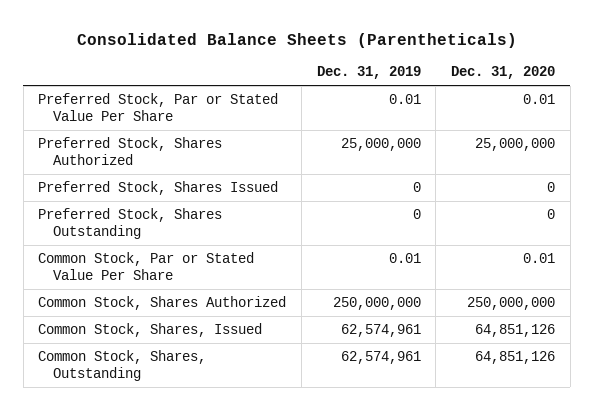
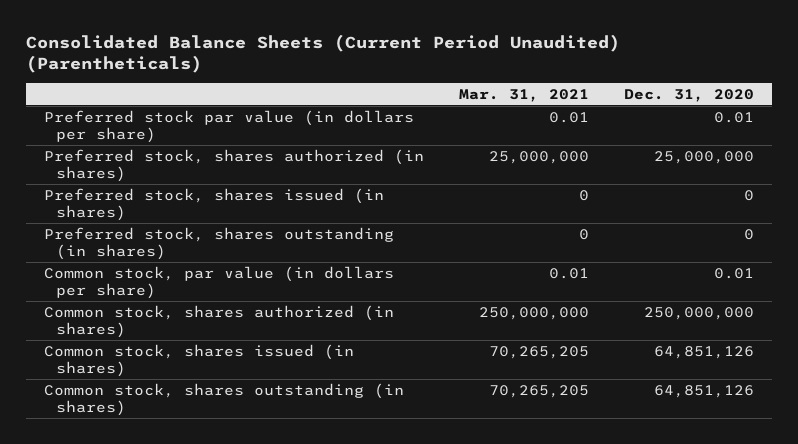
[76,32,517,48] Consolidated Balance Sheets (Parentheticals) -> [26,33,621,74] Consolidated Balance Sheets (Current Period Unaudited) (Parentheticals)
[316,66,421,80] Dec. 31, 2019 -> none
none -> [459,89,590,103] Mar. 31, 2021
[38,92,279,122] Preferred Stock, Par or Stated Value Per Share -> [43,109,414,143] Preferred stock par value (in dollars per share)
[38,136,223,166] Preferred Stock, Shares Authorized -> [43,148,424,182] Preferred stock, shares authorized (in shares)
[38,180,279,195] Preferred Stock, Shares Issued -> [43,187,384,221] Preferred stock, shares issued (in shares)
[38,207,223,240] Preferred Stock, Shares Outstanding -> [43,226,394,260] Preferred stock, shares outstanding (in shares)
[38,251,255,281] Common Stock, Par or Stated Value Per Share -> [43,265,394,299] Common stock, par value (in dollars per share)
[38,295,287,310] Common Stock, Shares Authorized -> [43,304,394,338] Common stock, shares authorized (in shares)
[38,322,263,337] Common Stock, Shares, Issued -> [43,343,354,377] Common stock, shares issued (in shares)
[38,349,207,382] Common Stock, Shares, Outstanding -> [43,382,404,416] Common stock, shares outstanding (in shares)

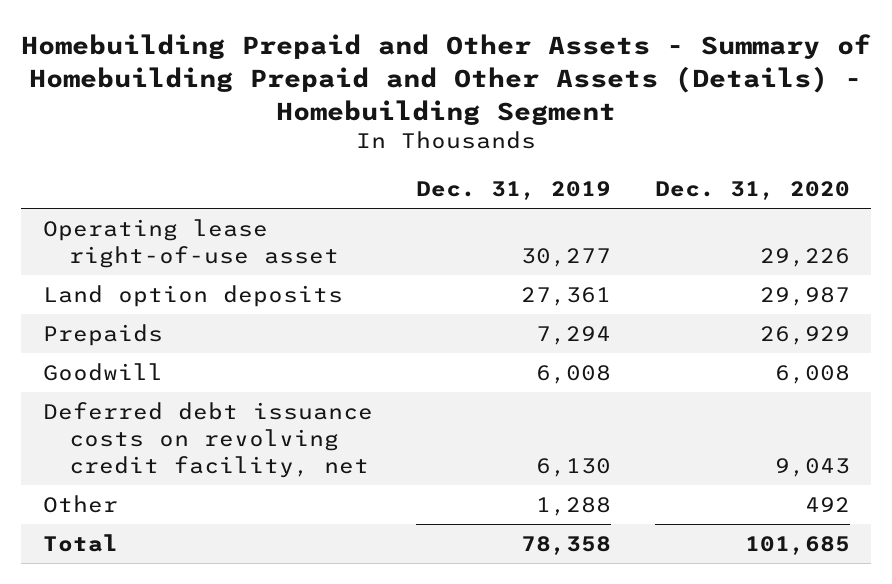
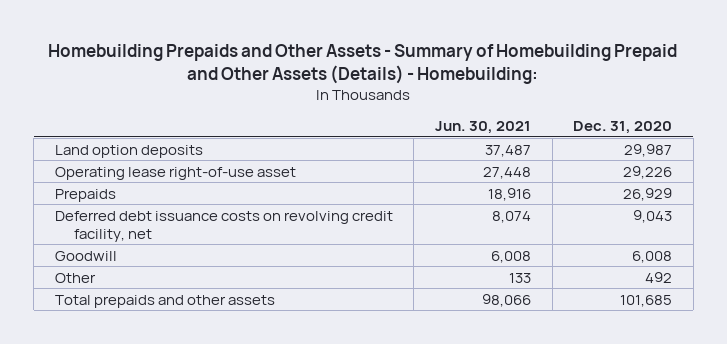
[21,33,872,125] Homebuilding Prepaid and Other Assets - Summary of Homebuilding Prepaid and Other Assets (Details) - Homebuilding Segment -> [48,43,678,84] Homebuilding Prepaids and Other Assets - Summary of Homebuilding Prepaid and Other Assets (Details) - Homebuilding:
[416,181,612,201] Dec. 31, 2019 -> none
none -> [434,120,531,134] Jun. 30, 2021
[42,218,340,268] Operating lease right-of-use asset -> [54,166,296,180] Operating lease right-of-use asset
[42,362,163,381] Goodwill -> [54,250,117,261] Goodwill
[42,533,118,552] Total -> [54,294,275,308] Total prepaids and other assets

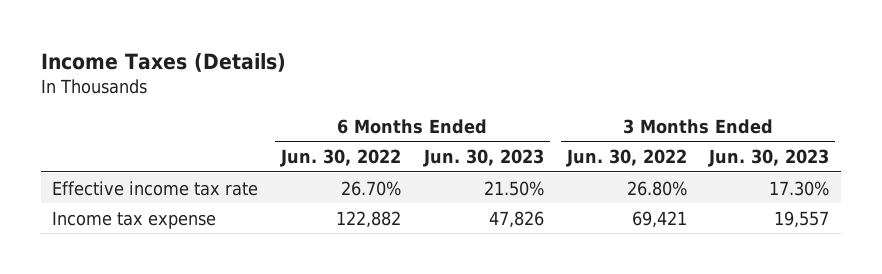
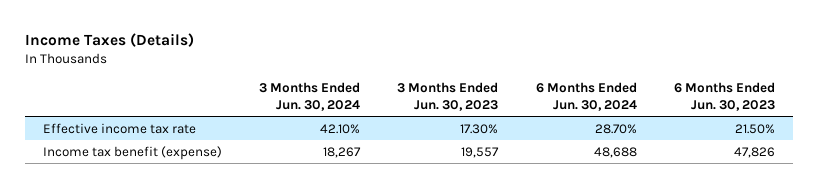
[280,149,402,168] Jun. 30, 2022 -> none
[565,149,687,168] Jun. 30, 2022 -> none
none -> [259,82,361,112] 3 Months Ended Jun. 30, 2024
none -> [535,82,637,112] 6 Months Ended Jun. 30, 2024
[52,210,217,229] Income tax expense -> [43,145,223,160] Income tax benefit (expense)

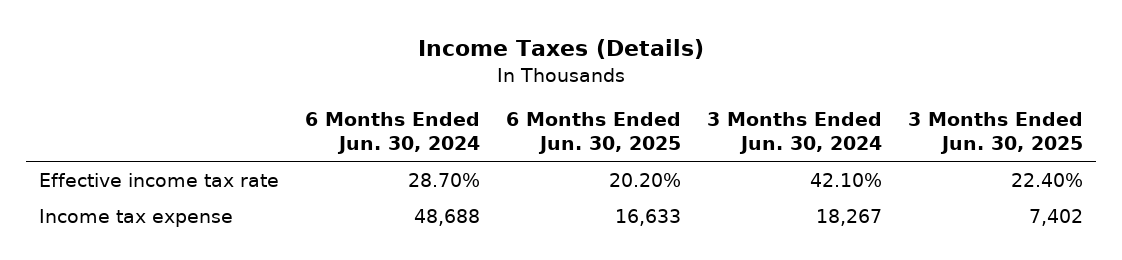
[397,82,499,112] 3 Months Ended Jun. 30, 2023 -> none
[673,82,775,112] 6 Months Ended Jun. 30, 2023 -> none
none -> [505,111,681,155] 6 Months Ended Jun. 30, 2025
none -> [907,111,1083,155] 3 Months Ended Jun. 30, 2025
[43,145,223,160] Income tax benefit (expense) -> [39,208,234,227] Income tax expense

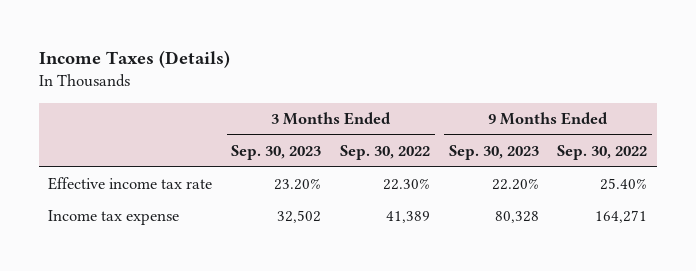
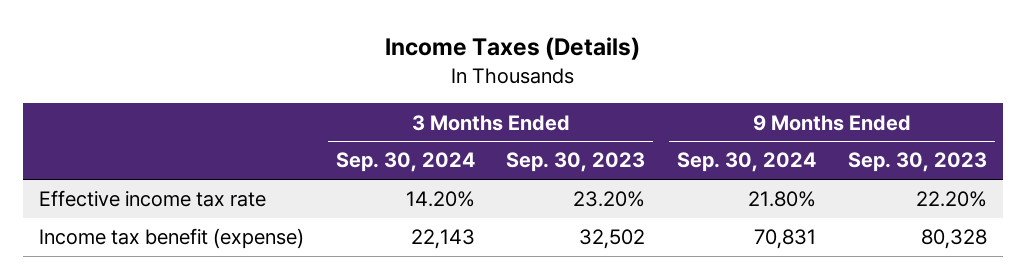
[339,145,430,161] Sep. 30, 2022 -> none
[557,145,648,161] Sep. 30, 2022 -> none
none -> [335,152,475,173] Sep. 30, 2024
none -> [677,152,817,173] Sep. 30, 2024
[48,210,180,226] Income tax expense -> [38,228,304,250] Income tax benefit (expense)

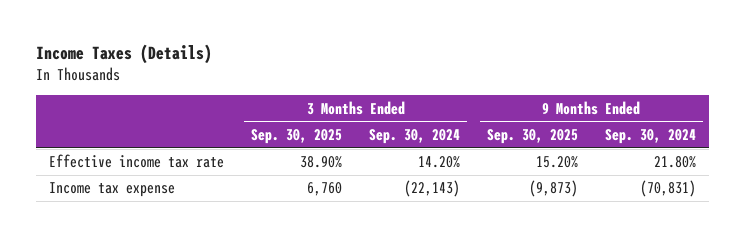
[506,152,646,173] Sep. 30, 2023 -> none
[847,152,987,173] Sep. 30, 2023 -> none
none -> [251,128,343,144] Sep. 30, 2025
none -> [486,128,578,144] Sep. 30, 2025
[38,228,304,250] Income tax benefit (expense) -> [49,182,176,198] Income tax expense
[410,229,475,250] 22,143 -> [403,180,460,198] (22,143)
[754,229,817,250] 70,831 -> [639,180,696,198] (70,831)

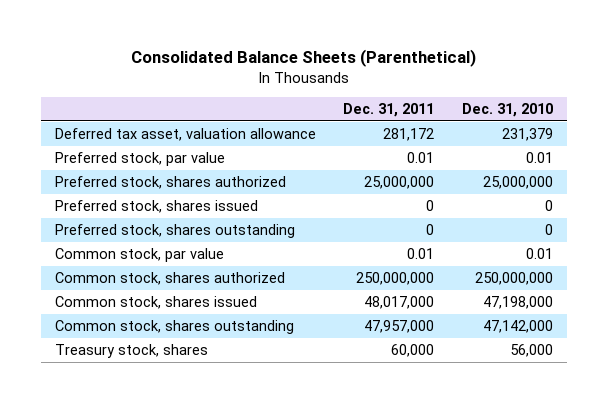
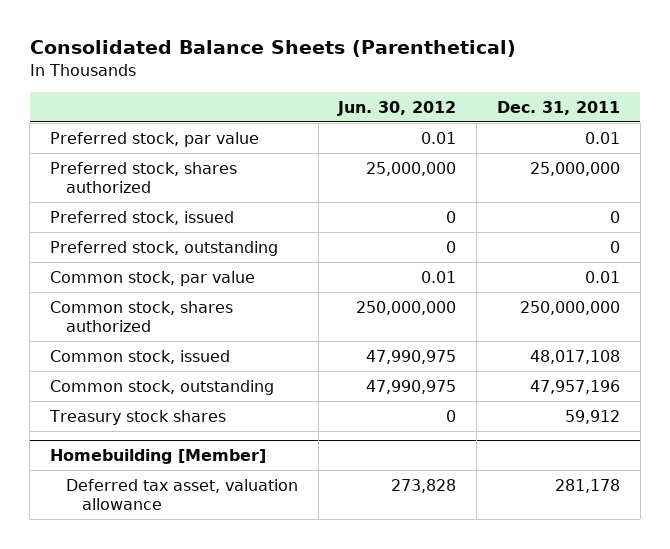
[461,102,553,117] Dec. 31, 2010 -> none
none -> [337,100,457,116] Jun. 30, 2012
[54,127,316,141] Deferred tax asset, valuation allowance -> none
[54,199,258,213] Preferred stock, shares issued -> [49,210,234,225] Preferred stock, issued
[54,223,295,238] Preferred stock, shares outstanding -> [49,240,278,256] Preferred stock, outstanding
[54,295,257,309] Common stock, shares issued -> [49,349,230,364] Common stock, issued
[364,295,435,309] 48,017,000 -> [530,349,621,364] 48,017,108
[54,319,294,334] Common stock, shares outstanding -> [49,379,274,395] Common stock, outstanding
[364,319,435,333] 47,957,000 -> [530,379,621,394] 47,957,196
[54,343,208,358] Treasury stock, shares -> [48,409,226,425] Treasury stock shares
[391,343,435,357] 60,000 -> [565,409,621,424] 59,912
none -> [49,449,266,465] Homebuilding [Member]
none -> [65,478,298,511] Deferred tax asset, valuation allowance

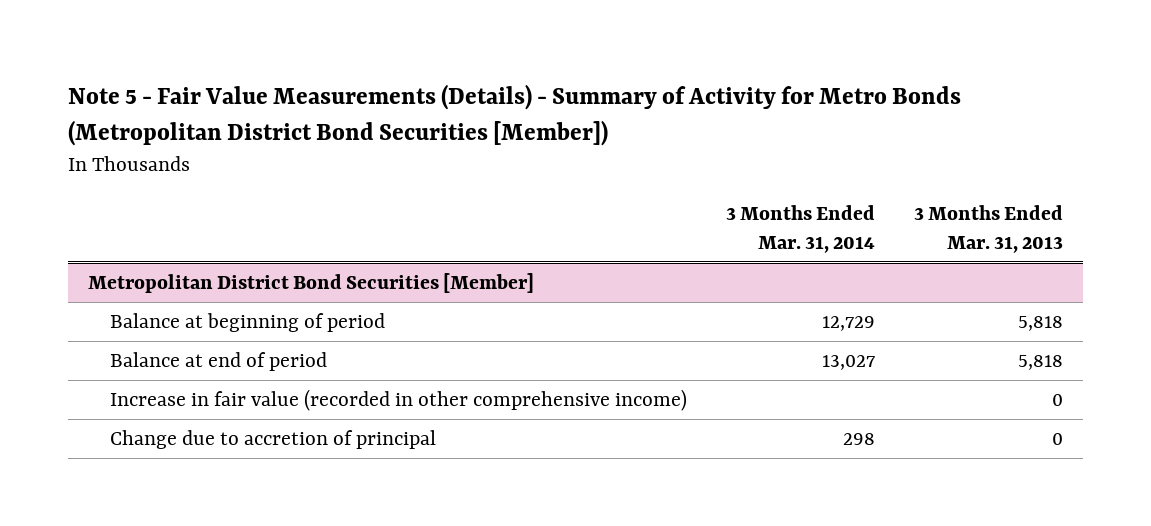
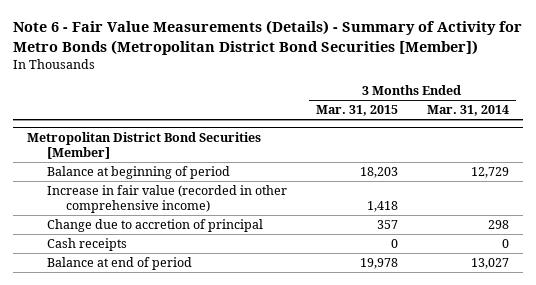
[68,83,962,146] Note 5 - Fair Value Measurements (Details) - Summary of Activity for Metro Bonds (Metropolitan District Bond Securities [Member]) -> [12,20,522,55] Note 6 - Fair Value Measurements (Details) - Summary of Activity for Metro Bonds (Metropolitan District Bond Securities [Member])
[914,204,1064,253] 3 Months Ended Mar. 31, 2013 -> none
none -> [315,105,398,117] Mar. 31, 2015
none -> [46,237,127,251] Cash receipts
[109,352,327,372] Balance at end of period -> [46,256,192,270] Balance at end of period

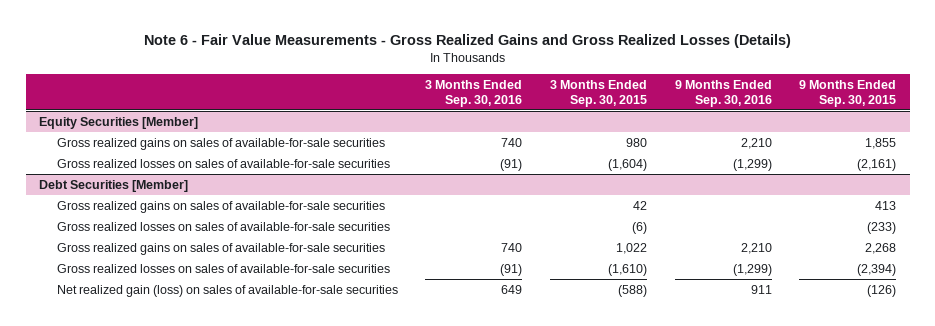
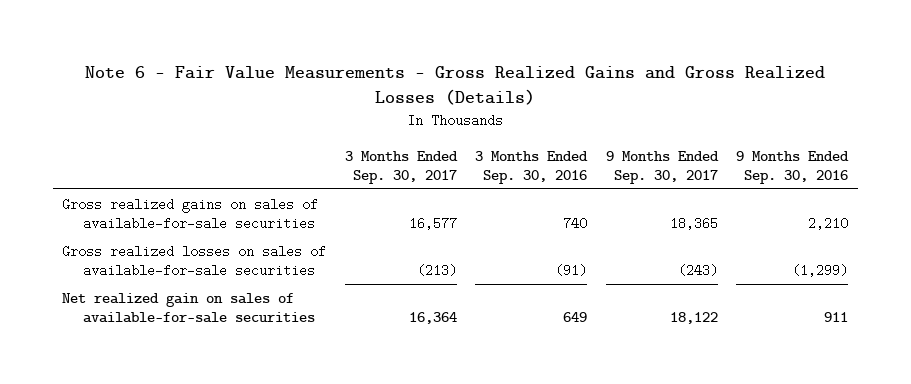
[549,79,647,107] 3 Months Ended Sep. 30, 2015 -> none
[799,79,897,107] 9 Months Ended Sep. 30, 2015 -> none
none -> [344,150,458,184] 3 Months Ended Sep. 30, 2017
none -> [605,150,719,184] 9 Months Ended Sep. 30, 2017
[39,116,199,129] Equity Securities [Member] -> none
[39,179,189,192] Debt Securities [Member] -> none
[56,200,385,213] Gross realized gains on sales of available-for-sale securities -> none
[56,221,390,231] Gross realized losses on sales of available-for-sale securities -> none
[56,242,385,255] Gross realized gains on sales of available-for-sale securities -> none
[56,263,390,273] Gross realized losses on sales of available-for-sale securities -> none
[56,284,398,297] Net realized gain (loss) on sales of available-for-sale securities -> [62,293,315,324] Net realized gain on sales of available-for-sale securities

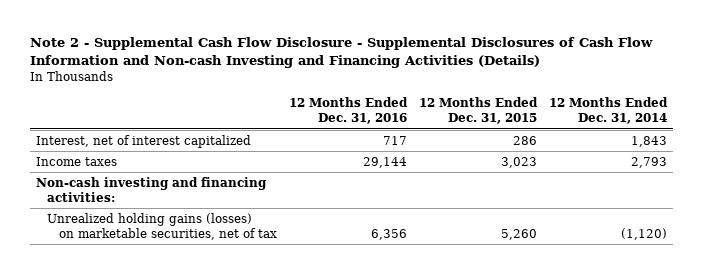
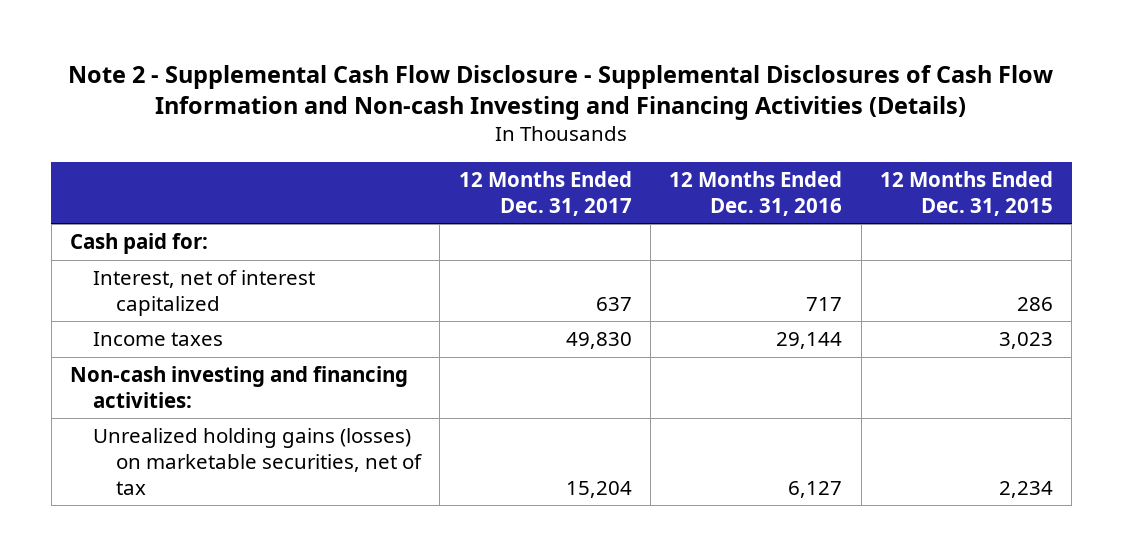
[549,97,669,125] 12 Months Ended Dec. 31, 2014 -> none
none -> [458,170,632,216] 12 Months Ended Dec. 31, 2017
none -> [69,233,208,255] Cash paid for:
[370,228,407,240] 6,356 -> [788,480,843,498] 6,127
[500,228,537,240] 5,260 -> [998,480,1053,498] 2,234

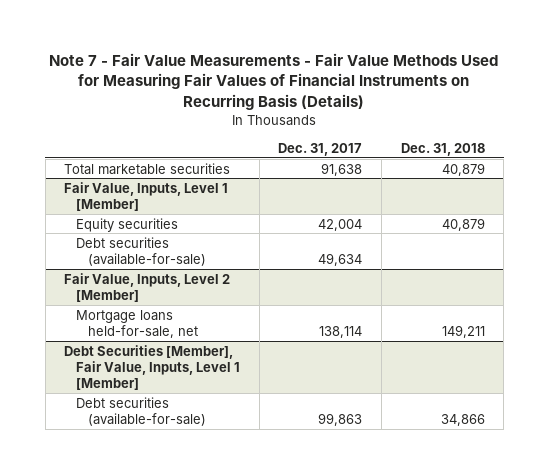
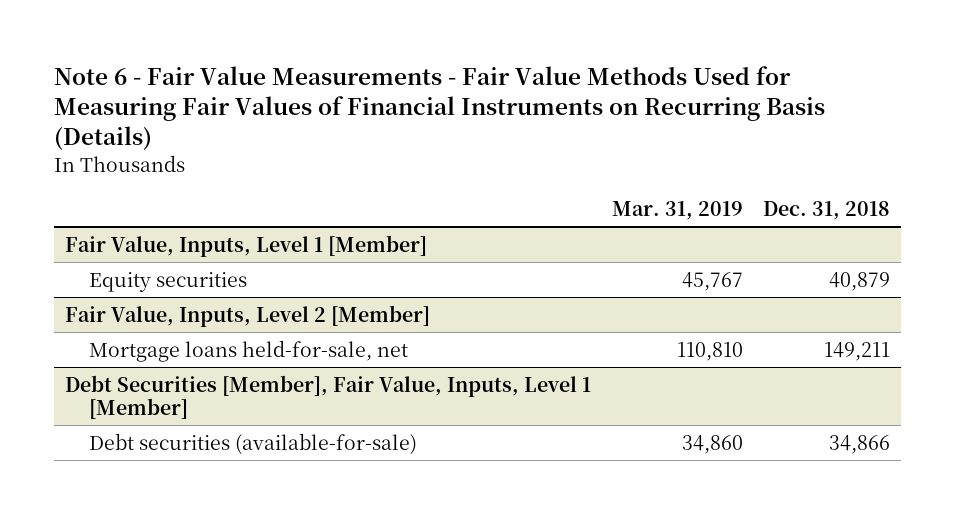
[49,52,499,110] Note 7 - Fair Value Measurements - Fair Value Methods Used for Measuring Fair Values of Financial Instruments on Recurring Basis (Details) -> [54,65,826,151] Note 6 - Fair Value Measurements - Fair Value Methods Used for Measuring Fair Values of Financial Instruments on Recurring Basis (Details)
[278,142,363,156] Dec. 31, 2017 -> none
none -> [611,200,743,220] Mar. 31, 2019
[64,162,231,175] Total marketable securities -> none
[76,236,207,266] Debt securities (available-for-sale) -> none

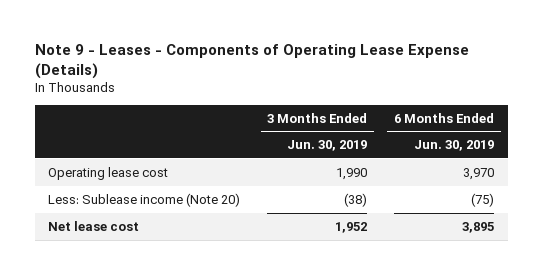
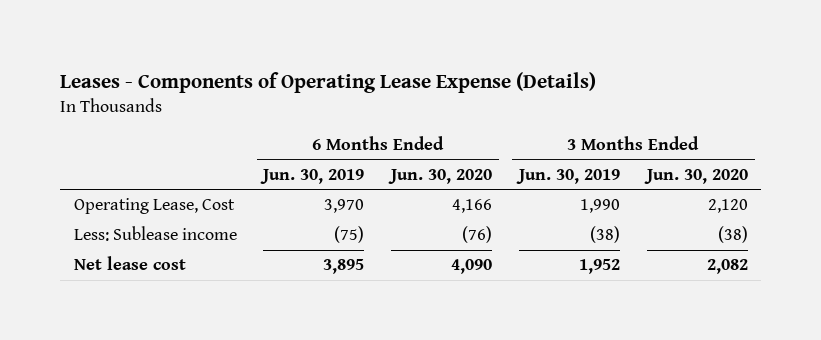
[34,43,469,79] Note 9 - Leases - Components of Operating Lease Expense (Details) -> [60,72,597,94] Leases - Components of Operating Lease Expense (Details)
none -> [388,169,493,185] Jun. 30, 2020
none -> [643,169,748,185] Jun. 30, 2020
[48,166,169,180] Operating lease cost -> [73,198,235,215] Operating Lease, Cost
[48,192,241,207] Less: Sublease income (Note 20) -> [73,226,237,242] Less: Sublease income

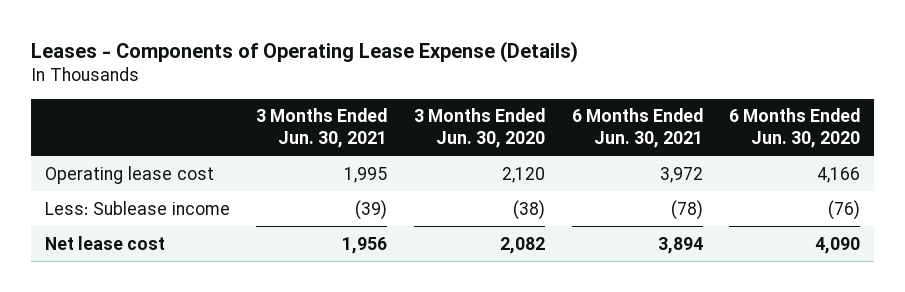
[260,169,365,185] Jun. 30, 2019 -> none
[516,169,621,185] Jun. 30, 2019 -> none
none -> [256,108,388,149] 3 Months Ended Jun. 30, 2021
none -> [571,108,703,149] 6 Months Ended Jun. 30, 2021
[73,198,235,215] Operating Lease, Cost -> [44,165,214,184] Operating lease cost

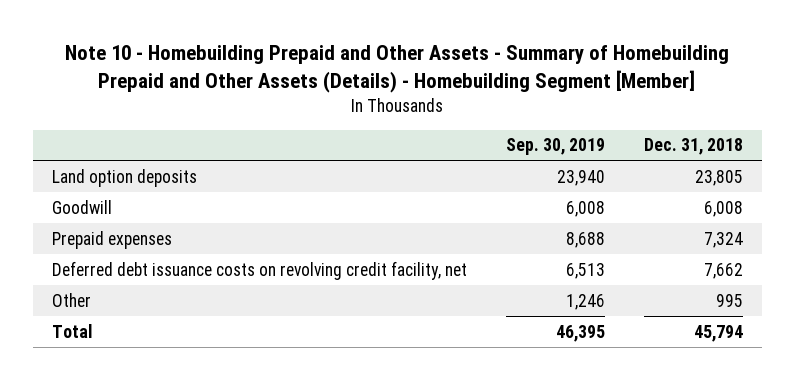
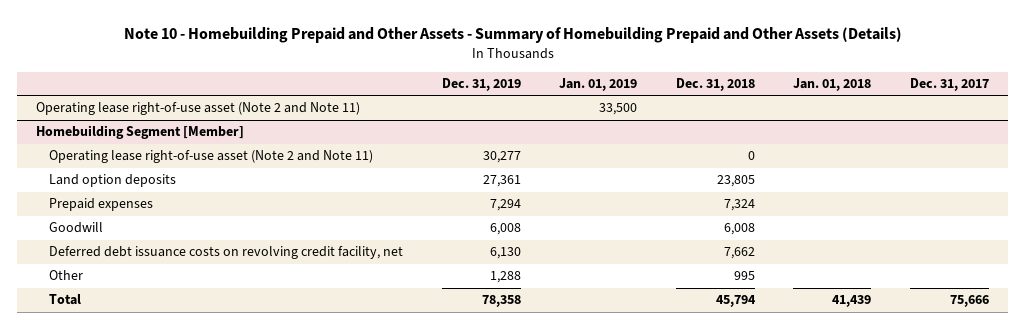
[65,45,730,93] Note 10 - Homebuilding Prepaid and Other Assets - Summary of Homebuilding Prepaid and Other Assets (Details) - Homebuilding Segment [Member] -> [123,26,902,43] Note 10 - Homebuilding Prepaid and Other Assets - Summary of Homebuilding Prepaid and Other Assets (Details)
[505,138,605,156] Sep. 30, 2019 -> none
none -> [441,77,521,91] Dec. 31, 2019
none -> [559,77,638,91] Jan. 01, 2019
none -> [793,77,872,91] Jan. 01, 2018
none -> [909,77,989,91] Dec. 31, 2017
none -> [36,102,361,116] Operating lease right-of-use asset (Note 2 and Note 11)
none -> [36,125,245,140] Homebuilding Segment [Member]
none -> [48,150,373,164] Operating lease right-of-use asset (Note 2 and Note 11)
[52,199,113,214] Goodwill -> none
none -> [48,222,103,234] Goodwill

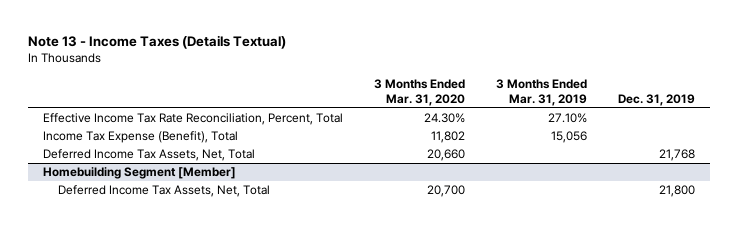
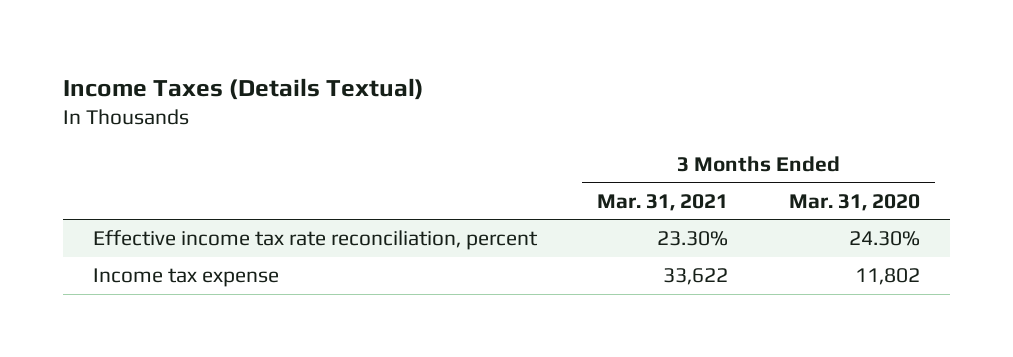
[27,35,286,50] Note 13 - Income Taxes (Details Textual) -> [62,77,424,100] Income Taxes (Details Textual)
[495,78,587,106] 3 Months Ended Mar. 31, 2019 -> none
[617,93,695,106] Dec. 31, 2019 -> none
none -> [597,193,729,211] Mar. 31, 2021
[43,149,256,162] Deferred Income Tax Assets, Net, Total -> none
[43,167,237,180] Homebuilding Segment [Member] -> none
[58,185,271,198] Deferred Income Tax Assets, Net, Total -> none
[43,113,344,126] Effective Income Tax Rate Reconciliation, Percent, Total -> [93,230,539,251] Effective income tax rate reconciliation, percent
[43,131,239,144] Income Tax Expense (Benefit), Total -> [93,268,280,288] Income tax expense

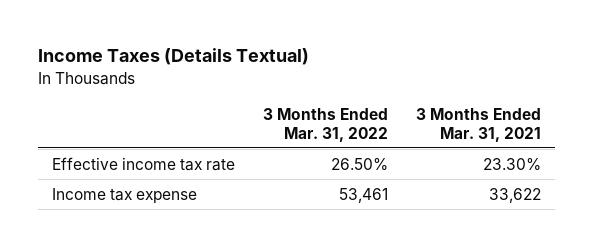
[788,193,920,211] Mar. 31, 2020 -> none
none -> [263,107,389,142] 3 Months Ended Mar. 31, 2022
[93,230,539,251] Effective income tax rate reconciliation, percent -> [52,156,236,171] Effective income tax rate

